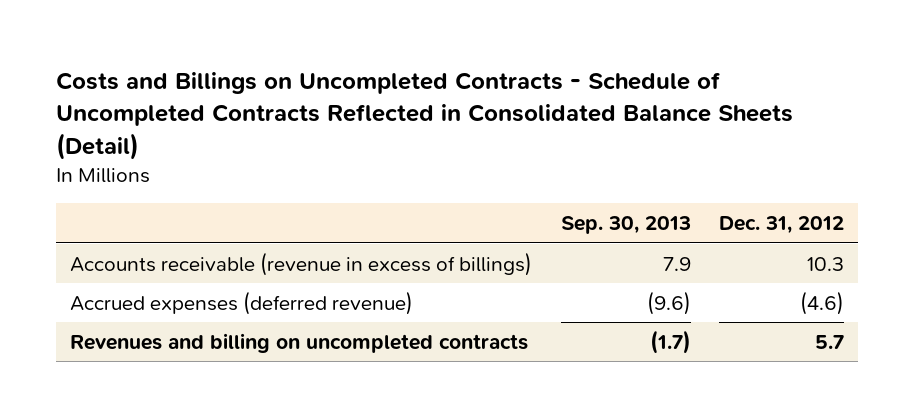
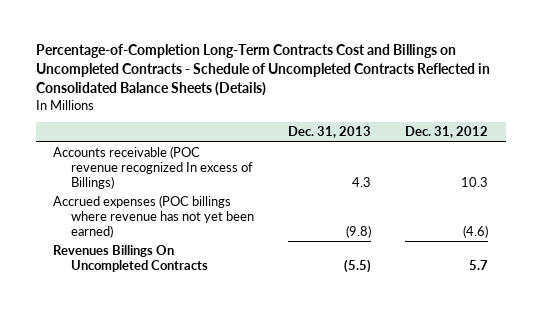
[56,71,794,160] Costs and Billings on Uncompleted Contracts - Schedule of Uncompleted Contracts Reflected in Consolidated Balance Sheets (Detail) -> [35,43,490,96] Percentage-of-Completion Long-Term Contracts Cost and Billings on Uncompleted Contracts - Schedule of Uncompleted Contracts Reflected in Consolidated Balance Sheets (Details)
[560,216,691,235] Sep. 30, 2013 -> none
none -> [288,126,372,139] Dec. 31, 2013
[70,251,533,276] Accounts receivable (revenue in excess of billings) -> [52,146,253,189] Accounts receivable (POC revenue recognized In excess of Billings)
[70,290,414,315] Accrued expenses (deferred revenue) -> [52,195,254,238] Accrued expenses (POC billings where revenue has not yet been earned)
[70,332,529,353] Revenues and billing on uncompleted contracts -> [52,245,208,273] Revenues Billings On Uncompleted Contracts

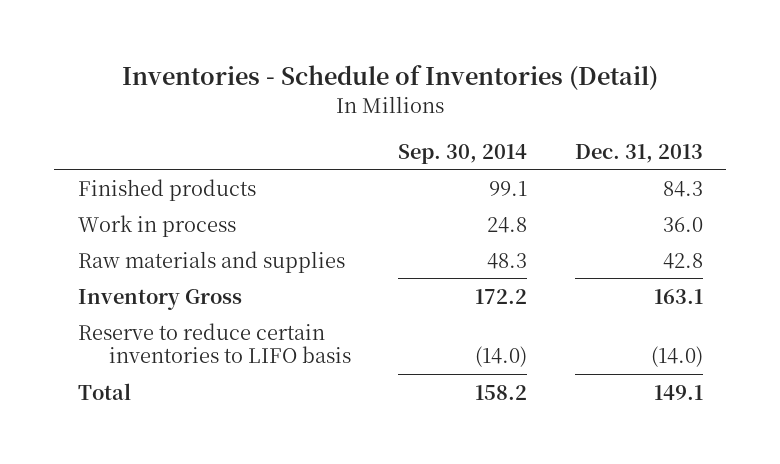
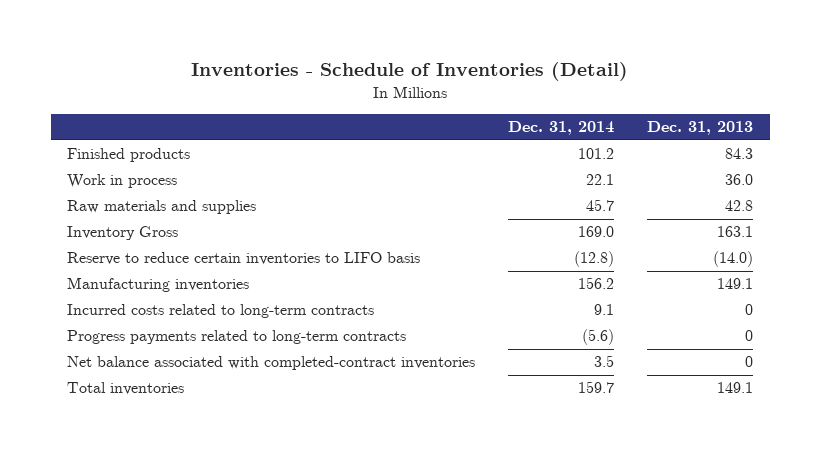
[398,143,528,164] Sep. 30, 2014 -> none
none -> [508,121,615,136] Dec. 31, 2014
none -> [67,277,250,293] Manufacturing inventories
none -> [67,304,375,319] Incurred costs related to long-term contracts
none -> [67,330,407,345] Progress payments related to long-term contracts
none -> [67,356,476,371] Net balance associated with completed-contract inventories
[77,382,131,400] Total -> [67,382,185,396] Total inventories

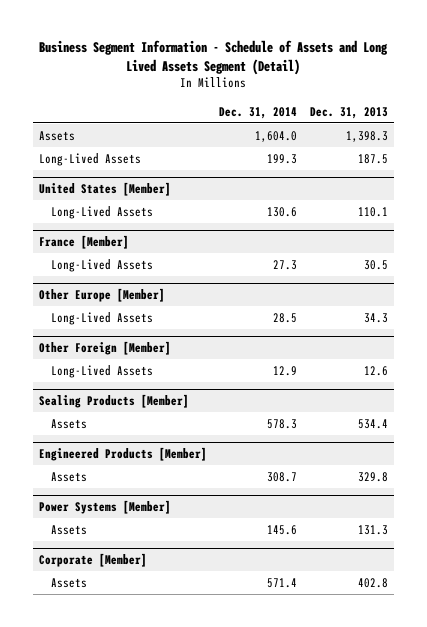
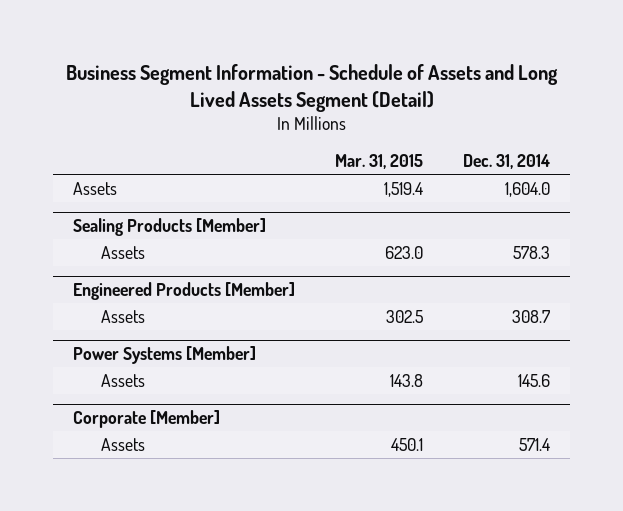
[309,106,388,119] Dec. 31, 2013 -> none
none -> [334,154,423,170] Mar. 31, 2015
[39,152,142,166] Long-Lived Assets -> none
[39,182,172,197] United States [Member] -> none
[50,205,153,219] Long-Lived Assets -> none
[39,235,130,250] France [Member] -> none
[50,258,153,272] Long-Lived Assets -> none
[39,288,166,303] Other Europe [Member] -> none
[50,311,153,325] Long-Lived Assets -> none
[39,341,172,356] Other Foreign [Member] -> none
[50,364,153,378] Long-Lived Assets -> none

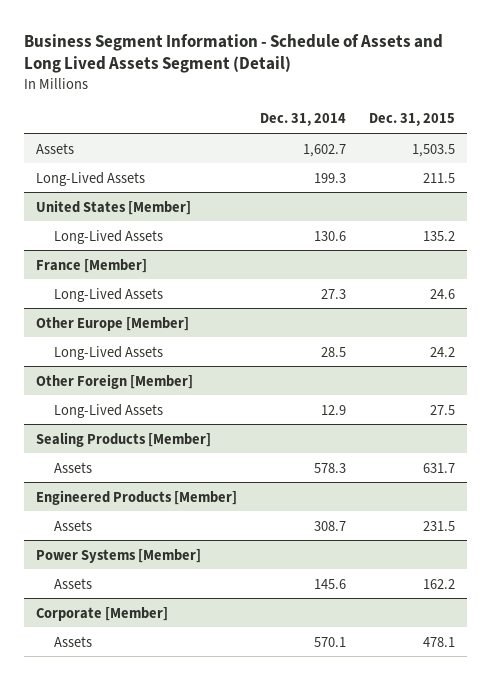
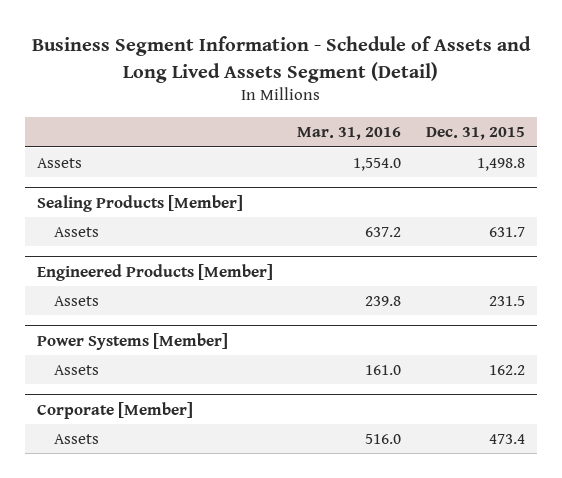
[259,113,346,127] Dec. 31, 2014 -> none
none -> [297,127,402,141] Mar. 31, 2016
[35,171,145,186] Long-Lived Assets -> none
[35,199,191,215] United States [Member] -> none
[54,229,164,244] Long-Lived Assets -> none
[35,258,147,273] France [Member] -> none
[54,287,164,302] Long-Lived Assets -> none
[35,316,189,331] Other Europe [Member] -> none
[54,345,164,360] Long-Lived Assets -> none
[35,373,193,389] Other Foreign [Member] -> none
[54,403,164,418] Long-Lived Assets -> none
[412,143,456,157] 1,503.5 -> [476,157,525,171] 1,498.8
[423,636,456,647] 478.1 -> [488,433,525,444] 473.4

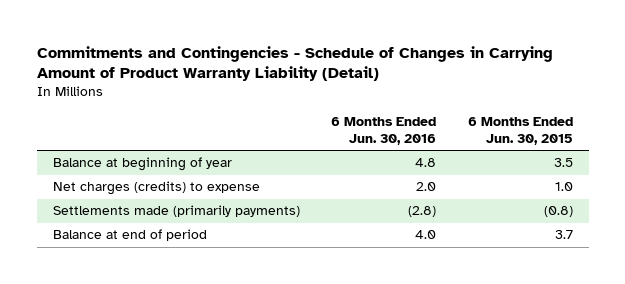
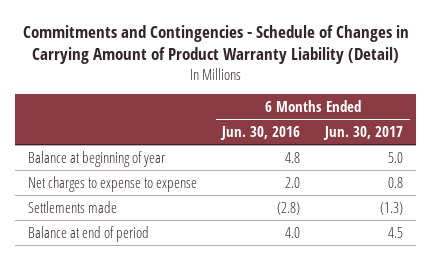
[467,117,573,145] 6 Months Ended Jun. 30, 2015 -> none
none -> [323,125,404,140] Jun. 30, 2017
[52,181,260,196] Net charges (credits) to expense -> [27,175,197,192] Net charges to expense to expense
[52,205,300,218] Settlements made (primarily payments) -> [27,200,117,213] Settlements made

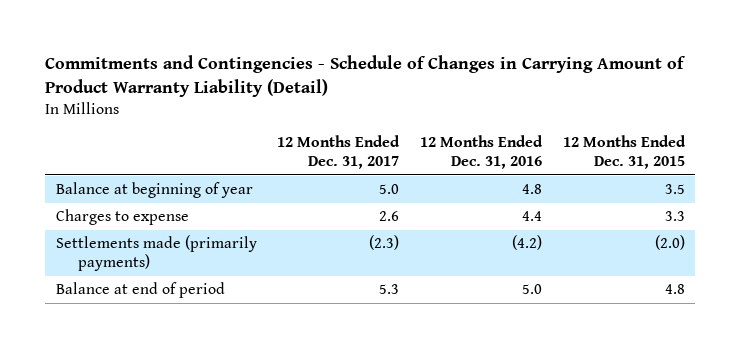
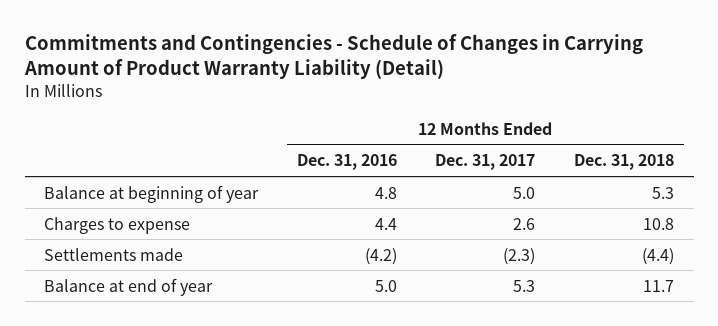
[562,135,686,170] 12 Months Ended Dec. 31, 2015 -> none
none -> [574,154,675,171] Dec. 31, 2018
[55,235,257,272] Settlements made (primarily payments) -> [43,247,183,261] Settlements made
[55,282,225,299] Balance at end of period -> [43,277,213,296] Balance at end of year

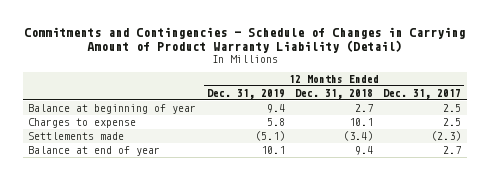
[296,154,397,171] Dec. 31, 2016 -> none
none -> [206,88,285,99] Dec. 31, 2019
[513,186,536,199] 5.0 -> [443,104,462,113] 2.5
[652,186,675,199] 5.3 -> [354,104,373,113] 2.7
[513,217,536,230] 2.6 -> [443,118,462,127] 2.5
[643,217,675,230] 10.8 -> [348,118,373,127] 10.1
[642,247,675,265] (4.4) -> [342,131,373,142] (3.4)
[513,279,536,292] 5.3 -> [443,146,462,155] 2.7
[643,279,675,292] 11.7 -> [354,146,373,156] 9.4

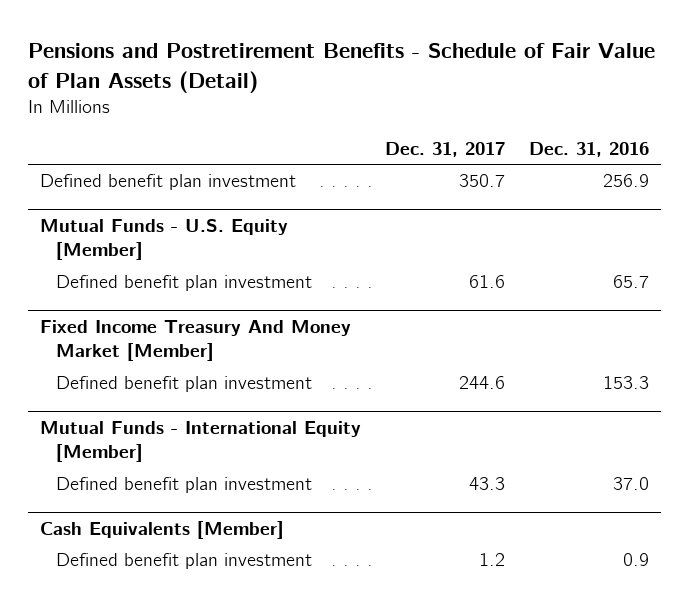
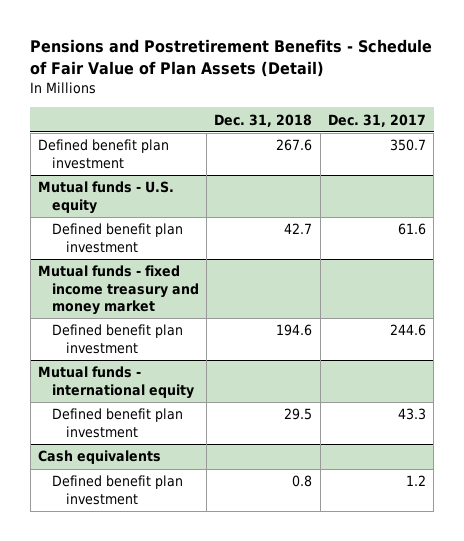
[529,142,650,158] Dec. 31, 2016 -> none
none -> [214,113,313,127] Dec. 31, 2018
[39,218,288,261] Mutual Funds - U.S. Equity [Member] -> [38,181,175,214] Mutual funds - U.S. equity
[39,319,351,362] Fixed Income Treasury And Money Market [Member] -> [38,265,199,315] Mutual funds - fixed income treasury and money market
[39,420,361,463] Mutual Funds - International Equity [Member] -> [38,366,194,399] Mutual funds - international equity
[39,520,284,539] Cash Equivalents [Member] -> [38,450,162,465] Cash equivalents

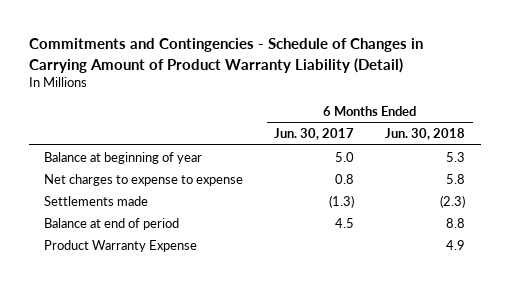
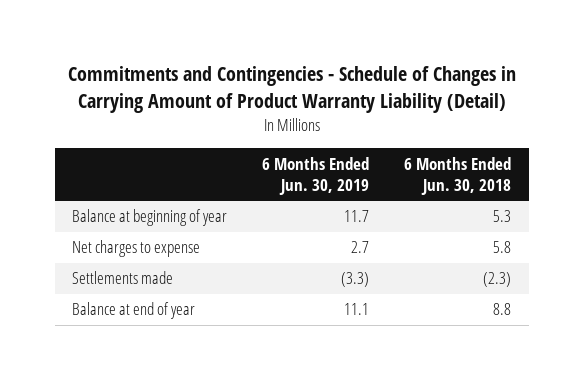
[274,128,355,141] Jun. 30, 2017 -> none
none -> [262,156,370,196] 6 Months Ended Jun. 30, 2019
[44,173,244,186] Net charges to expense to expense -> [72,240,201,258] Net charges to expense
[44,239,198,252] Product Warranty Expense -> none
[44,217,180,230] Balance at end of period -> [72,302,196,320] Balance at end of year

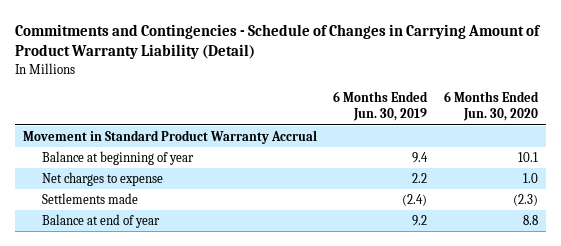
[404,156,512,196] 6 Months Ended Jun. 30, 2018 -> none
none -> [443,91,539,122] 6 Months Ended Jun. 30, 2020
none -> [23,130,318,145] Movement in Standard Product Warranty Accrual
[344,210,370,223] 11.7 -> [412,152,429,164] 9.4
[351,241,370,254] 2.7 -> [412,173,428,184] 2.2
[341,272,370,288] (3.3) -> [402,194,428,207] (2.4)
[344,303,370,316] 11.1 -> [412,215,428,227] 9.2

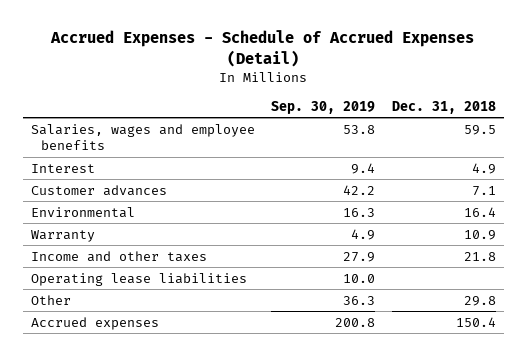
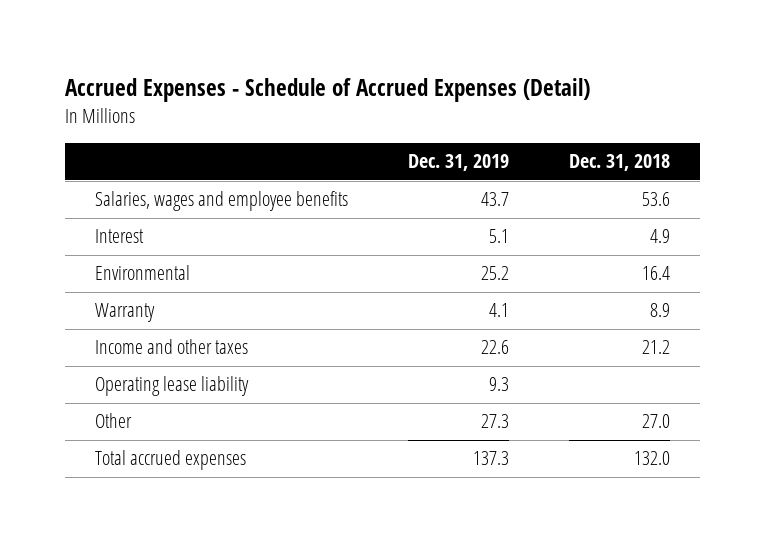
[271,100,376,114] Sep. 30, 2019 -> none
none -> [407,154,509,172] Dec. 31, 2019
[463,124,496,135] 59.5 -> [641,192,670,207] 53.6
[31,184,168,196] Customer advances -> none
[463,229,496,240] 10.9 -> [649,303,670,318] 8.9
[463,251,496,261] 21.8 -> [641,340,670,355] 21.2
[31,272,248,286] Operating lease liabilities -> [94,376,249,397] Operating lease liability
[463,295,496,306] 29.8 -> [641,414,670,429] 27.0
[31,316,160,330] Accrued expenses -> [94,450,246,471] Total accrued expenses
[455,316,496,327] 150.4 -> [633,451,670,466] 132.0

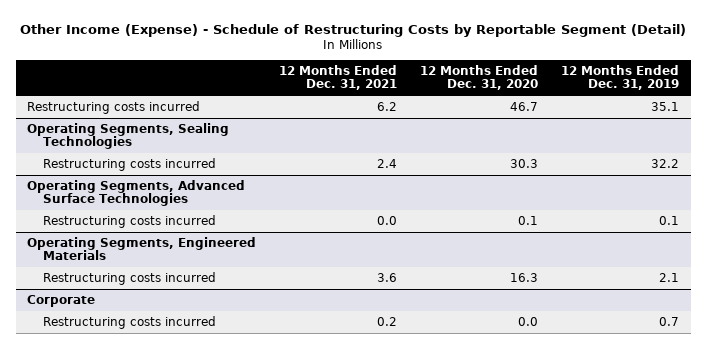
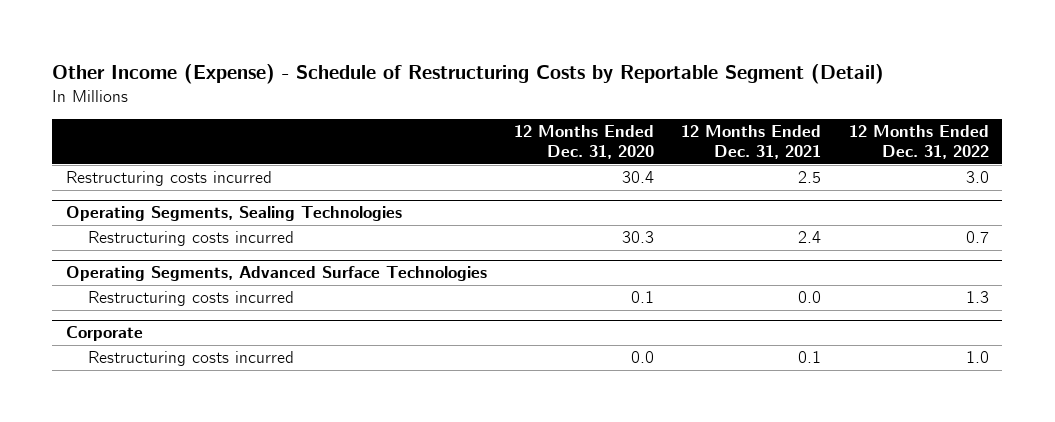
[561,65,680,91] 12 Months Ended Dec. 31, 2019 -> none
none -> [848,124,989,160] 12 Months Ended Dec. 31, 2022
[377,101,398,111] 6.2 -> [798,171,822,184] 2.5
[510,101,539,111] 46.7 -> [622,171,655,184] 30.4
[27,236,257,261] Operating Segments, Engineered Materials -> none
[43,271,217,285] Restructuring costs incurred -> none
[377,316,398,326] 0.2 -> [798,351,822,364] 0.1

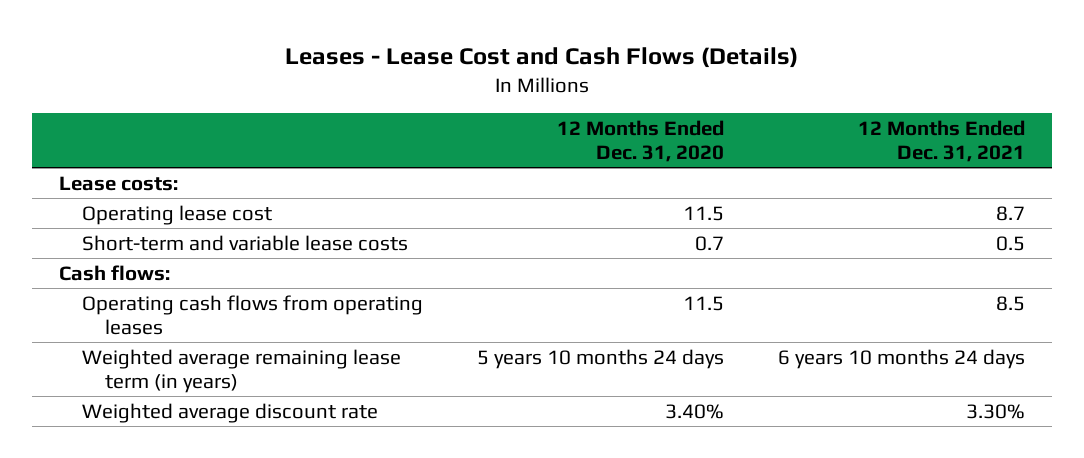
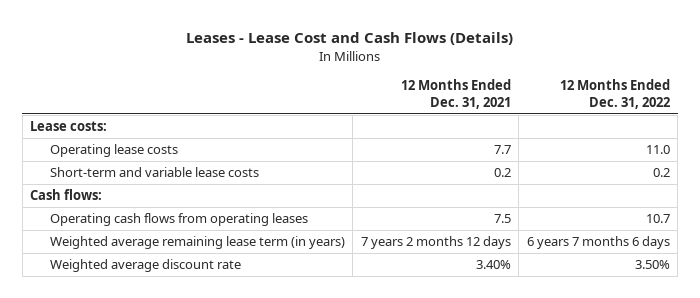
[557,119,725,162] 12 Months Ended Dec. 31, 2020 -> none
none -> [559,79,670,110] 12 Months Ended Dec. 31, 2022
[82,204,273,225] Operating lease cost -> [49,144,178,158] Operating lease costs
[995,205,1025,221] 8.7 -> [493,145,511,155] 7.7
[995,235,1025,251] 0.5 -> [493,168,511,178] 0.2
[995,295,1025,311] 8.5 -> [493,214,511,224] 7.5
[777,348,1025,369] 6 years 10 months 24 days -> [360,236,511,250] 7 years 2 months 12 days
[965,403,1025,419] 3.30% -> [475,260,511,270] 3.40%

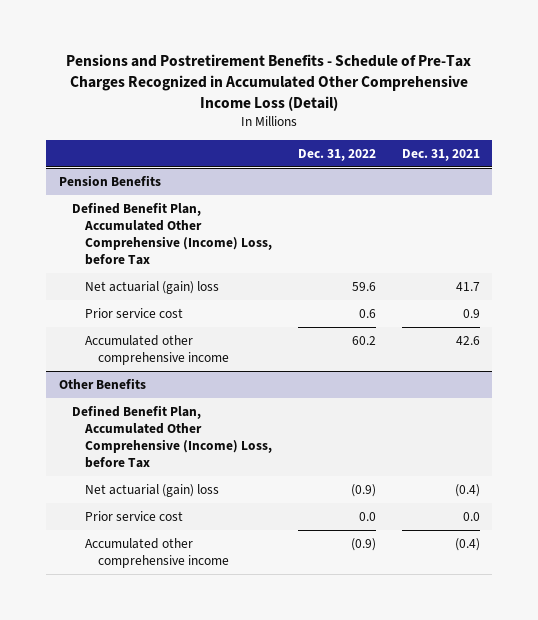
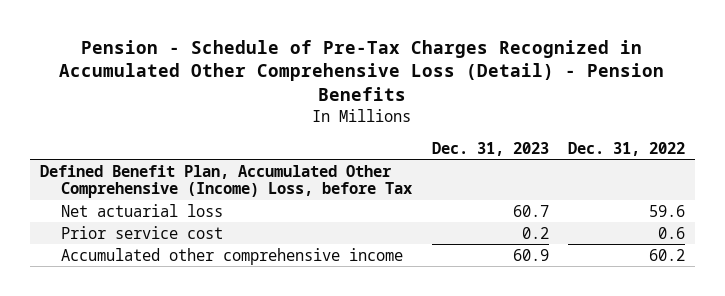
[66,54,472,112] Pensions and Postretirement Benefits - Schedule of Pre-Tax Charges Recognized in Accumulated Other Comprehensive Income Loss (Detail) -> [59,39,665,102] Pension - Schedule of Pre-Tax Charges Recognized in Accumulated Other Comprehensive Loss (Detail) - Pension Benefits
[401,148,480,161] Dec. 31, 2021 -> none
none -> [431,141,549,156] Dec. 31, 2023
[58,174,161,186] Pension Benefits -> none
[84,280,219,294] Net actuarial (gain) loss -> [60,203,223,217] Net actuarial loss
[58,377,146,389] Other Benefits -> none
[71,404,272,468] Defined Benefit Plan, Accumulated Other Comprehensive (Income) Loss, before Tax -> none
[84,483,219,497] Net actuarial (gain) loss -> none
[84,510,183,521] Prior service cost -> none
[84,537,229,568] Accumulated other comprehensive income -> none

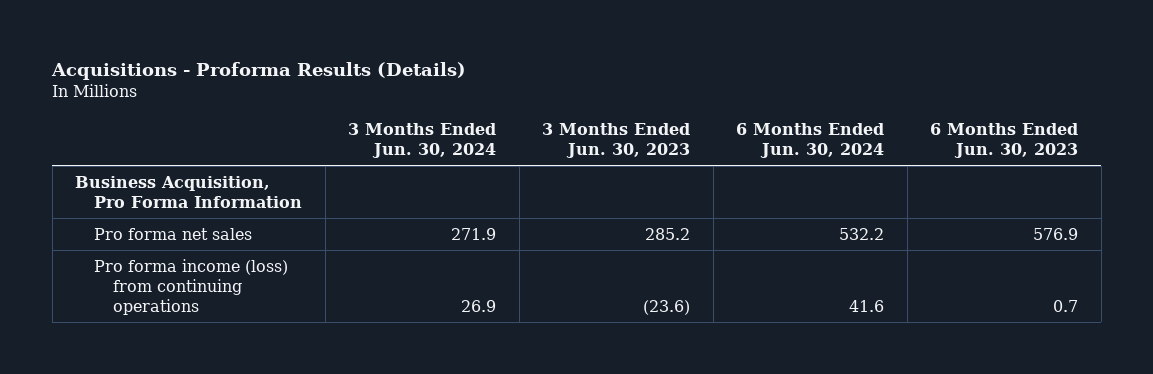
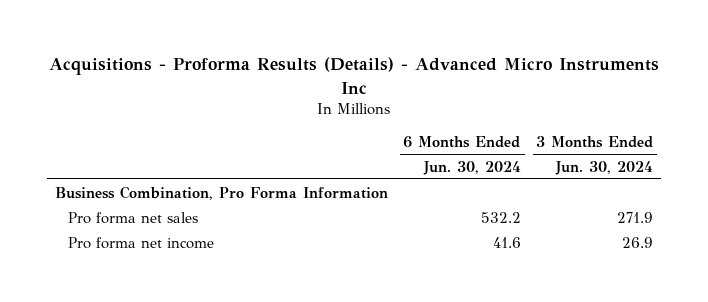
[51,62,467,81] Acquisitions - Proforma Results (Details) -> [49,57,660,94] Acquisitions - Proforma Results (Details) - Advanced Micro Instruments Inc
[542,122,691,158] 3 Months Ended Jun. 30, 2023 -> none
[930,122,1079,158] 6 Months Ended Jun. 30, 2023 -> none
[75,175,303,208] Business Acquisition, Pro Forma Information -> [54,185,388,200] Business Combination, Pro Forma Information
[94,258,289,315] Pro forma income (loss) from continuing operations -> [67,236,214,249] Pro forma net income

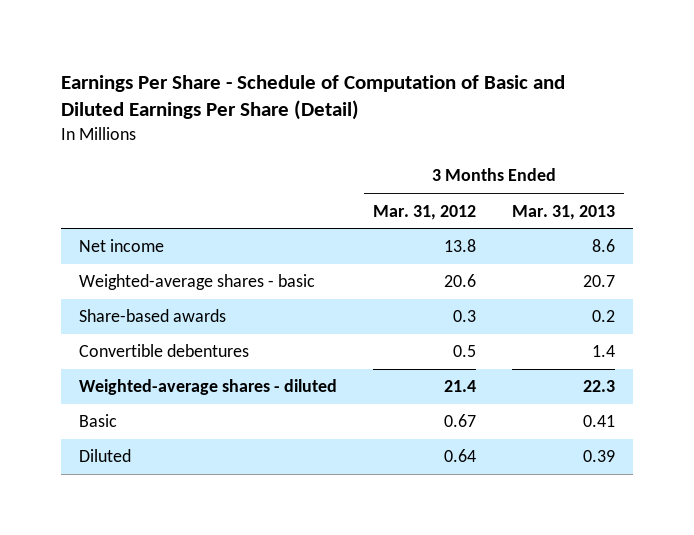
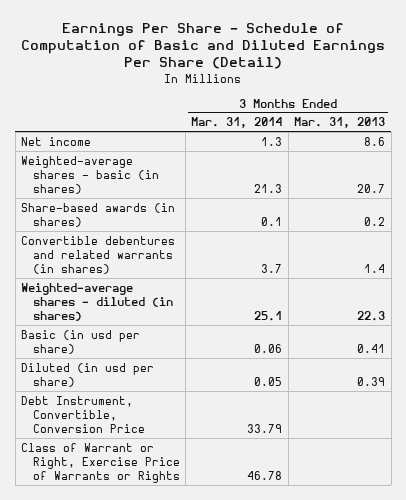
[372,204,476,220] Mar. 31, 2012 -> none
none -> [191,117,283,129] Mar. 31, 2014
[79,274,316,291] Weighted-average shares - basic -> [21,155,159,194] Weighted-average shares - basic (in shares)
[79,309,227,323] Share-based awards -> [21,202,176,227] Share-based awards (in shares)
[79,344,250,358] Convertible debentures -> [21,235,176,274] Convertible debentures and related warrants (in shares)
[79,379,338,396] Weighted-average shares - diluted -> [21,282,173,321] Weighted-average shares - diluted (in shares)
[79,414,118,428] Basic -> [21,329,141,354] Basic (in usd per share)
[79,449,132,463] Diluted -> [21,362,155,387] Diluted (in usd per share)
none -> [21,395,145,433] Debt Instrument, Convertible, Conversion Price
none -> [21,442,180,483] Class of Warrant or Right, Exercise Price of Warrants or Rights

